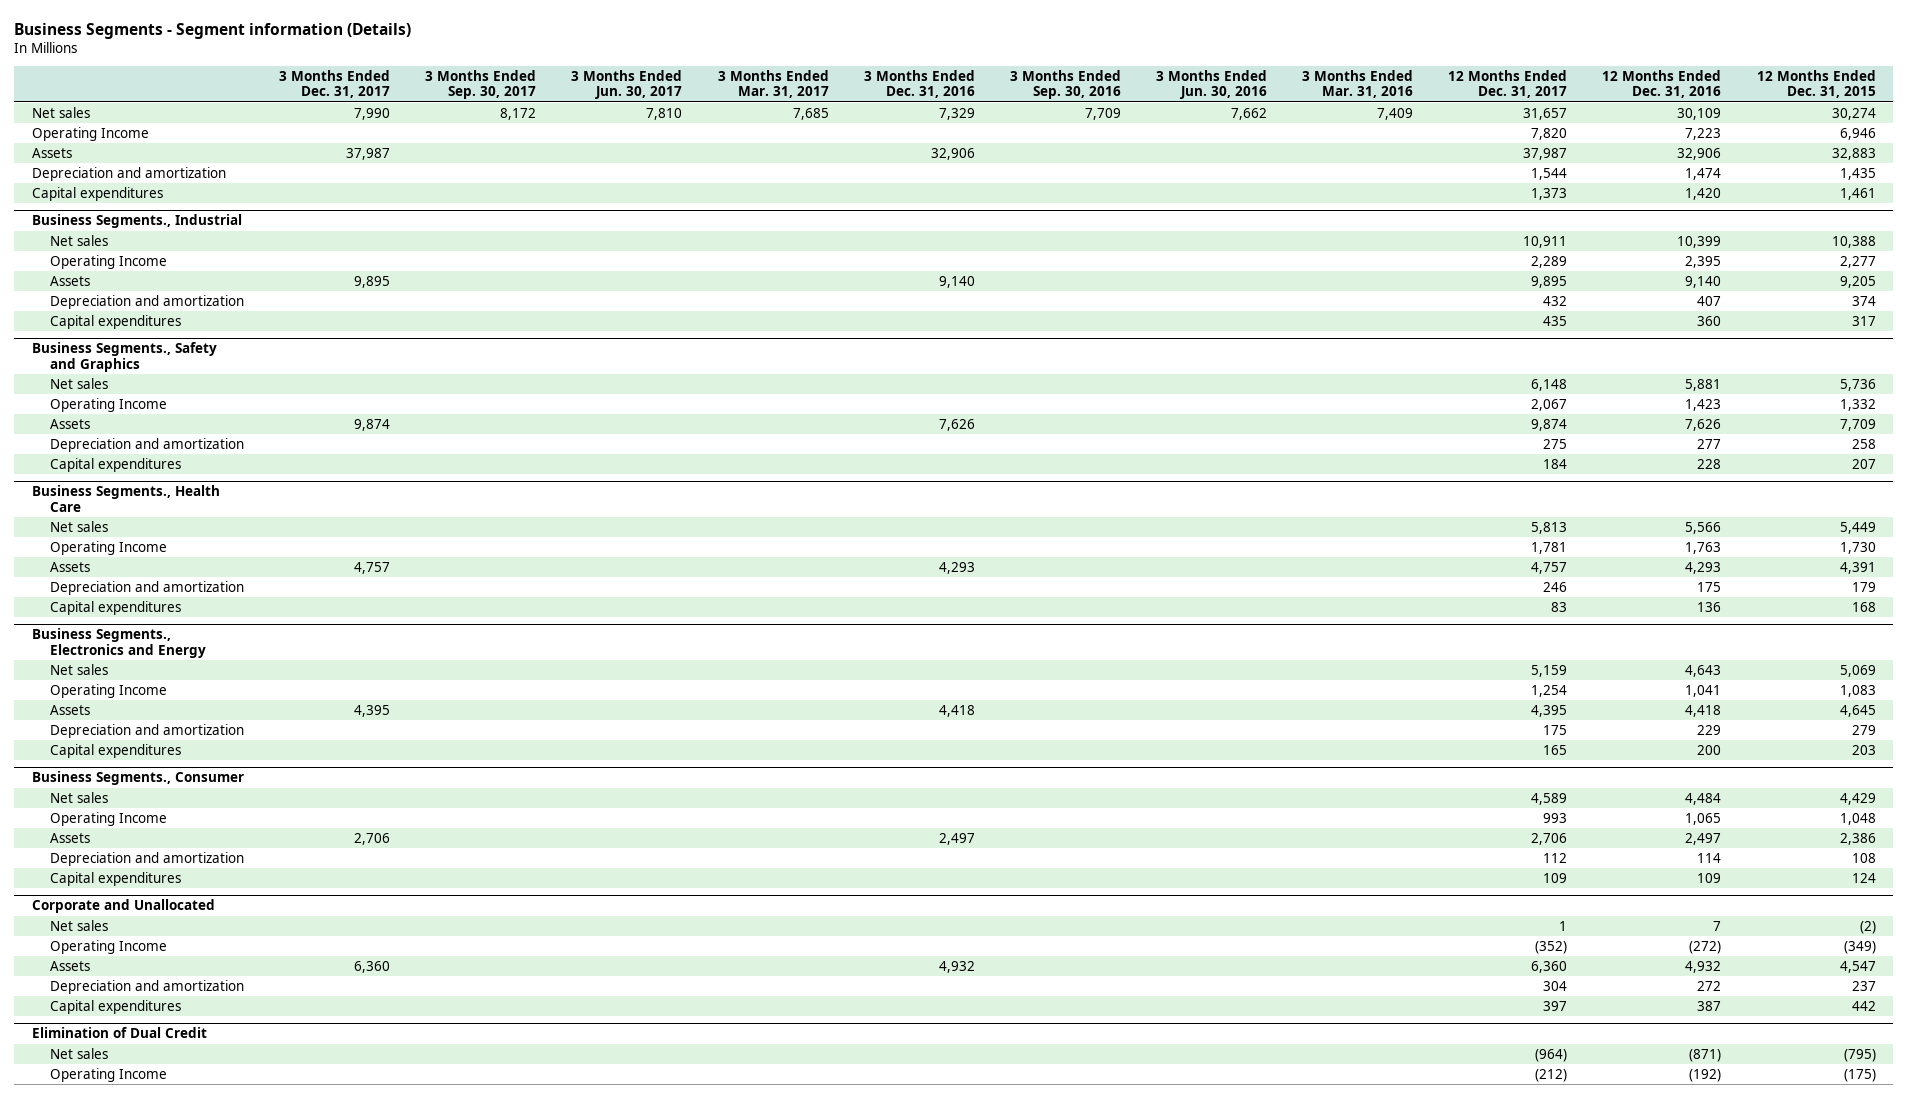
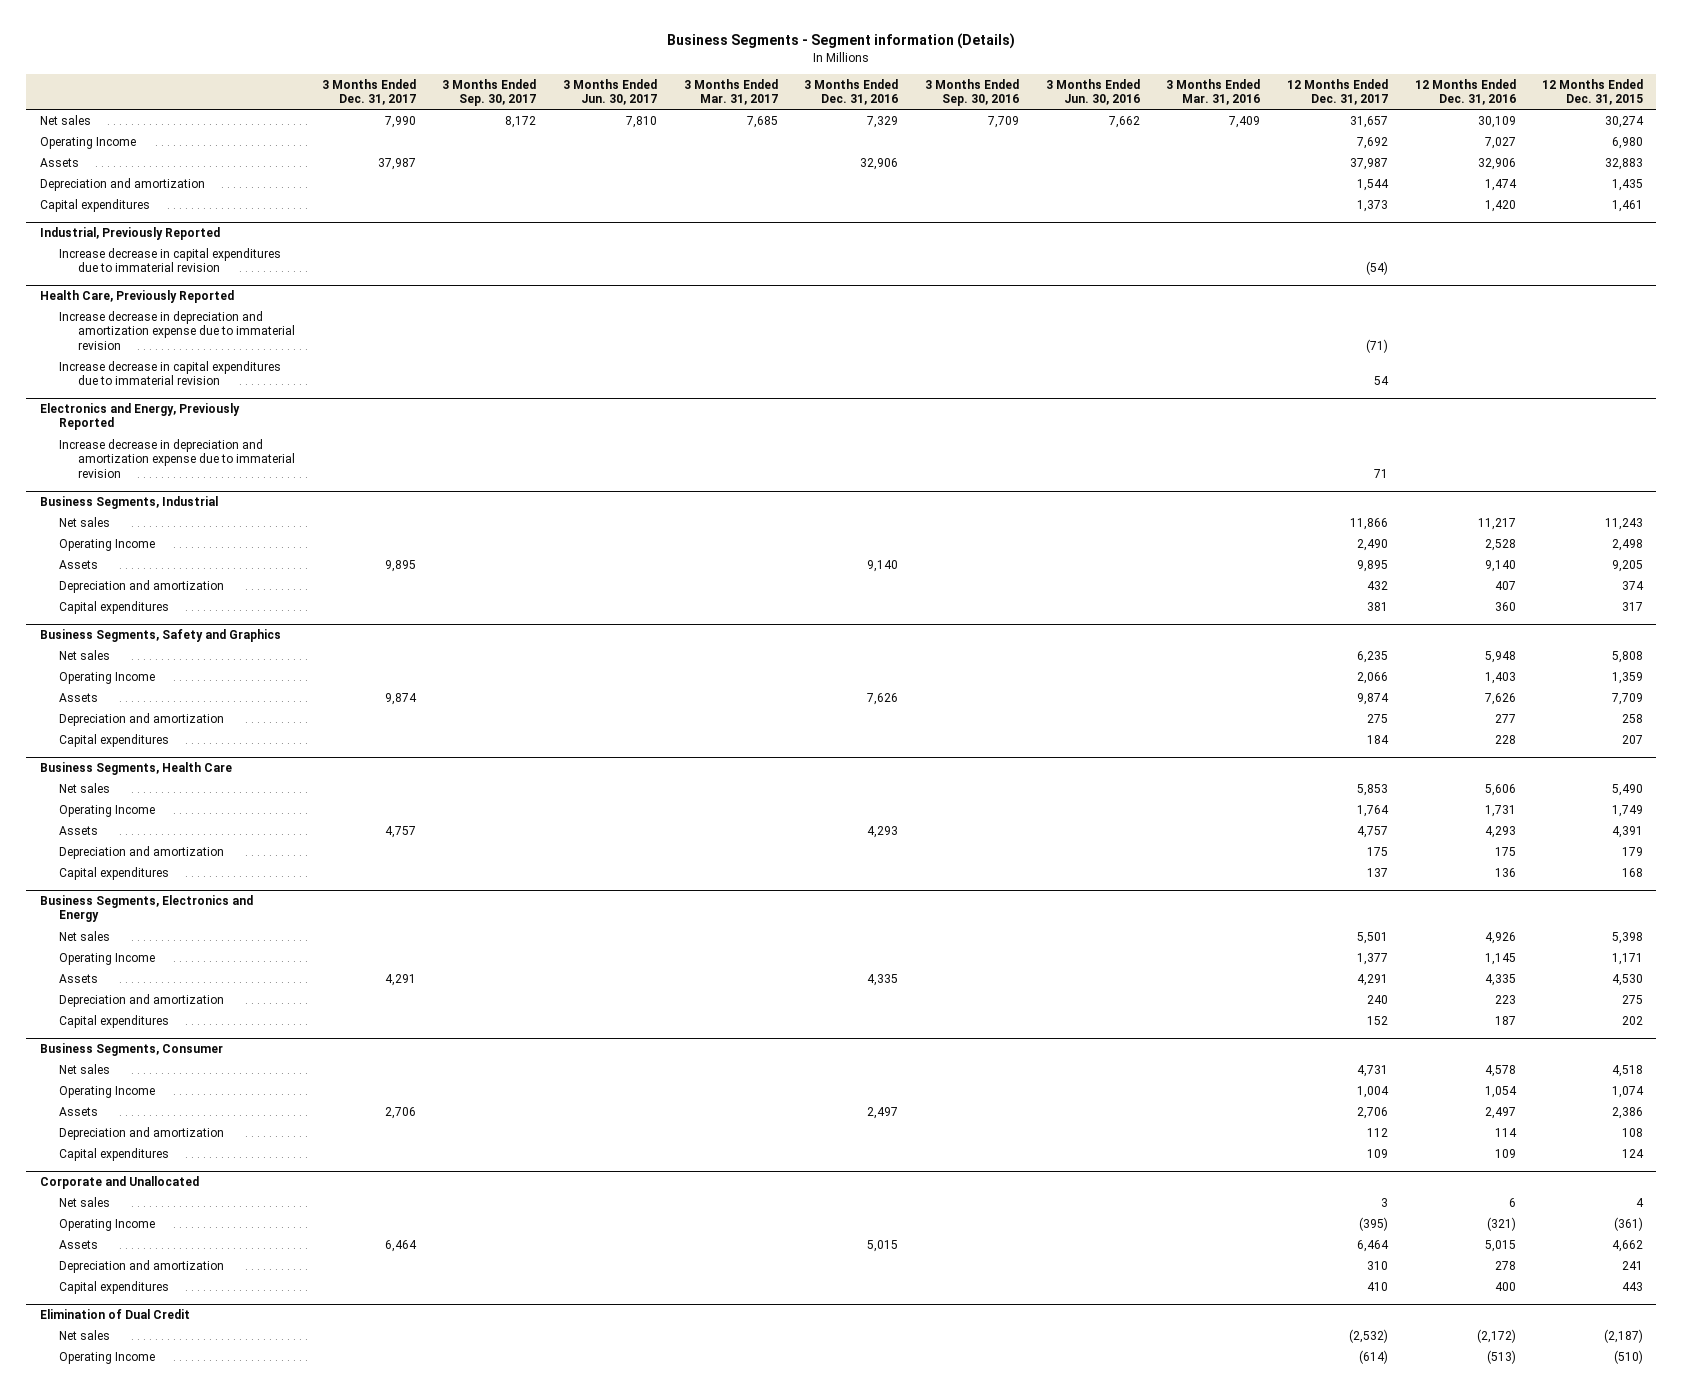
[1531,127,1568,140] 7,820 -> [1356,136,1388,149] 7,692
[1685,127,1722,140] 7,223 -> [1484,136,1516,149] 7,027
[1839,127,1876,140] 6,946 -> [1612,136,1644,149] 6,980
none -> [39,227,220,241] Industrial, Previously Reported
none -> [58,247,281,273] Increase decrease in capital expenditures due to immaterial revision
none -> [39,290,234,304] Health Care, Previously Reported
none -> [58,310,296,350] Increase decrease in depreciation and amortization expense due to immaterial revision
none -> [58,360,281,386] Increase decrease in capital expenditures due to immaterial revision
none -> [39,403,240,431] Electronics and Energy, Previously Reported
none -> [58,438,296,478] Increase decrease in depreciation and amortization expense due to immaterial revision
[31,214,242,229] Business Segments., Industrial -> [39,496,218,510] Business Segments, Industrial
[1523,235,1568,248] 10,911 -> [1349,517,1388,530] 11,866
[1677,235,1722,248] 10,399 -> [1477,517,1516,530] 11,217
[1831,235,1876,248] 10,388 -> [1605,517,1644,530] 11,243
[1531,255,1568,268] 2,289 -> [1356,538,1388,551] 2,490
[1685,255,1722,268] 2,395 -> [1484,538,1516,551] 2,528
[1839,255,1876,268] 2,277 -> [1612,538,1644,551] 2,498
[1543,315,1568,326] 435 -> [1366,601,1388,611] 381
[31,342,217,372] Business Segments., Safety and Graphics -> [39,629,281,643] Business Segments, Safety and Graphics
[1531,378,1568,391] 6,148 -> [1356,650,1388,663] 6,235
[1685,378,1722,391] 5,881 -> [1484,650,1516,663] 5,948
[1839,378,1876,391] 5,736 -> [1612,650,1644,663] 5,808
[1531,398,1568,411] 2,067 -> [1356,671,1388,684] 2,066
[1685,398,1722,411] 1,423 -> [1484,671,1516,684] 1,403
[1839,398,1876,411] 1,332 -> [1612,671,1644,684] 1,359
[31,485,220,512] Business Segments., Health Care -> [39,762,232,776] Business Segments, Health Care
[1531,521,1568,534] 5,813 -> [1356,783,1388,796] 5,853
[1685,521,1722,534] 5,566 -> [1484,783,1516,796] 5,606
[1839,521,1876,534] 5,449 -> [1612,783,1644,796] 5,490
[1531,541,1568,554] 1,781 -> [1356,804,1389,817] 1,764
[1685,541,1722,554] 1,763 -> [1484,804,1516,817] 1,731
[1839,541,1876,554] 1,730 -> [1612,804,1644,817] 1,749
[1543,581,1568,592] 246 -> [1366,846,1388,856] 175
[1551,601,1568,612] 83 -> [1366,867,1388,877] 137
[31,628,206,658] Business Segments., Electronics and Energy -> [39,895,253,923] Business Segments, Electronics and Energy
[1531,664,1568,677] 5,159 -> [1356,931,1388,944] 5,501
[1685,664,1722,677] 4,643 -> [1484,931,1516,944] 4,926
[1839,664,1876,677] 5,069 -> [1612,931,1644,944] 5,398
[1531,684,1568,697] 1,254 -> [1356,952,1388,965] 1,377
[1685,684,1722,697] 1,041 -> [1484,952,1516,965] 1,145
[1839,684,1876,697] 1,083 -> [1612,952,1644,965] 1,171
[354,704,391,717] 4,395 -> [384,973,416,986] 4,291
[938,704,975,717] 4,418 -> [867,973,899,986] 4,335
[1531,704,1568,717] 4,395 -> [1356,973,1388,986] 4,291
[1685,704,1722,717] 4,418 -> [1484,973,1516,986] 4,335
[1839,704,1876,717] 4,645 -> [1612,973,1644,986] 4,530
[1543,724,1568,735] 175 -> [1366,994,1388,1004] 240
[1697,724,1722,735] 229 -> [1494,994,1516,1004] 223
[1851,724,1876,735] 279 -> [1622,994,1644,1004] 275
[1543,744,1568,755] 165 -> [1366,1015,1388,1025] 152
[1697,744,1722,755] 200 -> [1494,1015,1516,1025] 187
[1851,744,1876,755] 203 -> [1622,1015,1644,1025] 202
[31,771,244,786] Business Segments., Consumer -> [39,1043,223,1057] Business Segments, Consumer
[1531,792,1568,805] 4,589 -> [1356,1064,1388,1077] 4,731
[1685,792,1722,805] 4,484 -> [1484,1064,1516,1077] 4,578
[1839,792,1876,805] 4,429 -> [1612,1064,1644,1077] 4,518
[1543,812,1568,823] 993 -> [1356,1085,1389,1098] 1,004
[1685,812,1722,825] 1,065 -> [1484,1085,1517,1098] 1,054
[1839,812,1876,825] 1,048 -> [1612,1085,1645,1098] 1,074
[1559,920,1568,931] 1 -> [1380,1197,1388,1207] 3
[1713,920,1722,931] 7 -> [1508,1197,1516,1207] 6
[1859,920,1876,934] (2) -> [1636,1197,1645,1207] 4
[1535,940,1568,954] (352) -> [1358,1216,1388,1231] (395)
[1689,940,1722,954] (272) -> [1486,1216,1516,1231] (321)
[1843,940,1876,954] (349) -> [1614,1216,1644,1231] (361)
[354,960,391,973] 6,360 -> [384,1239,417,1252] 6,464
[938,960,975,973] 4,932 -> [867,1239,899,1252] 5,015
[1531,960,1568,973] 6,360 -> [1356,1239,1389,1252] 6,464
[1685,960,1722,973] 4,932 -> [1484,1239,1516,1252] 5,015
[1839,960,1876,973] 4,547 -> [1612,1239,1644,1252] 4,662
[1543,980,1568,991] 304 -> [1366,1260,1388,1270] 310
[1697,980,1722,991] 272 -> [1494,1260,1516,1270] 278
[1851,980,1876,991] 237 -> [1622,1260,1644,1270] 241
[1543,1000,1568,1011] 397 -> [1366,1281,1388,1291] 410
[1697,1000,1722,1011] 387 -> [1494,1281,1516,1291] 400
[1851,1000,1876,1011] 442 -> [1622,1281,1644,1291] 443
[1535,1048,1568,1062] (964) -> [1348,1328,1388,1343] (2,532)
[1689,1048,1722,1062] (871) -> [1476,1328,1516,1343] (2,172)
[1843,1048,1876,1062] (795) -> [1604,1328,1644,1343] (2,187)
[1535,1068,1568,1082] (212) -> [1358,1349,1388,1364] (614)
[1689,1068,1722,1082] (192) -> [1486,1349,1516,1364] (513)
[1843,1068,1876,1082] (175) -> [1614,1349,1644,1364] (510)

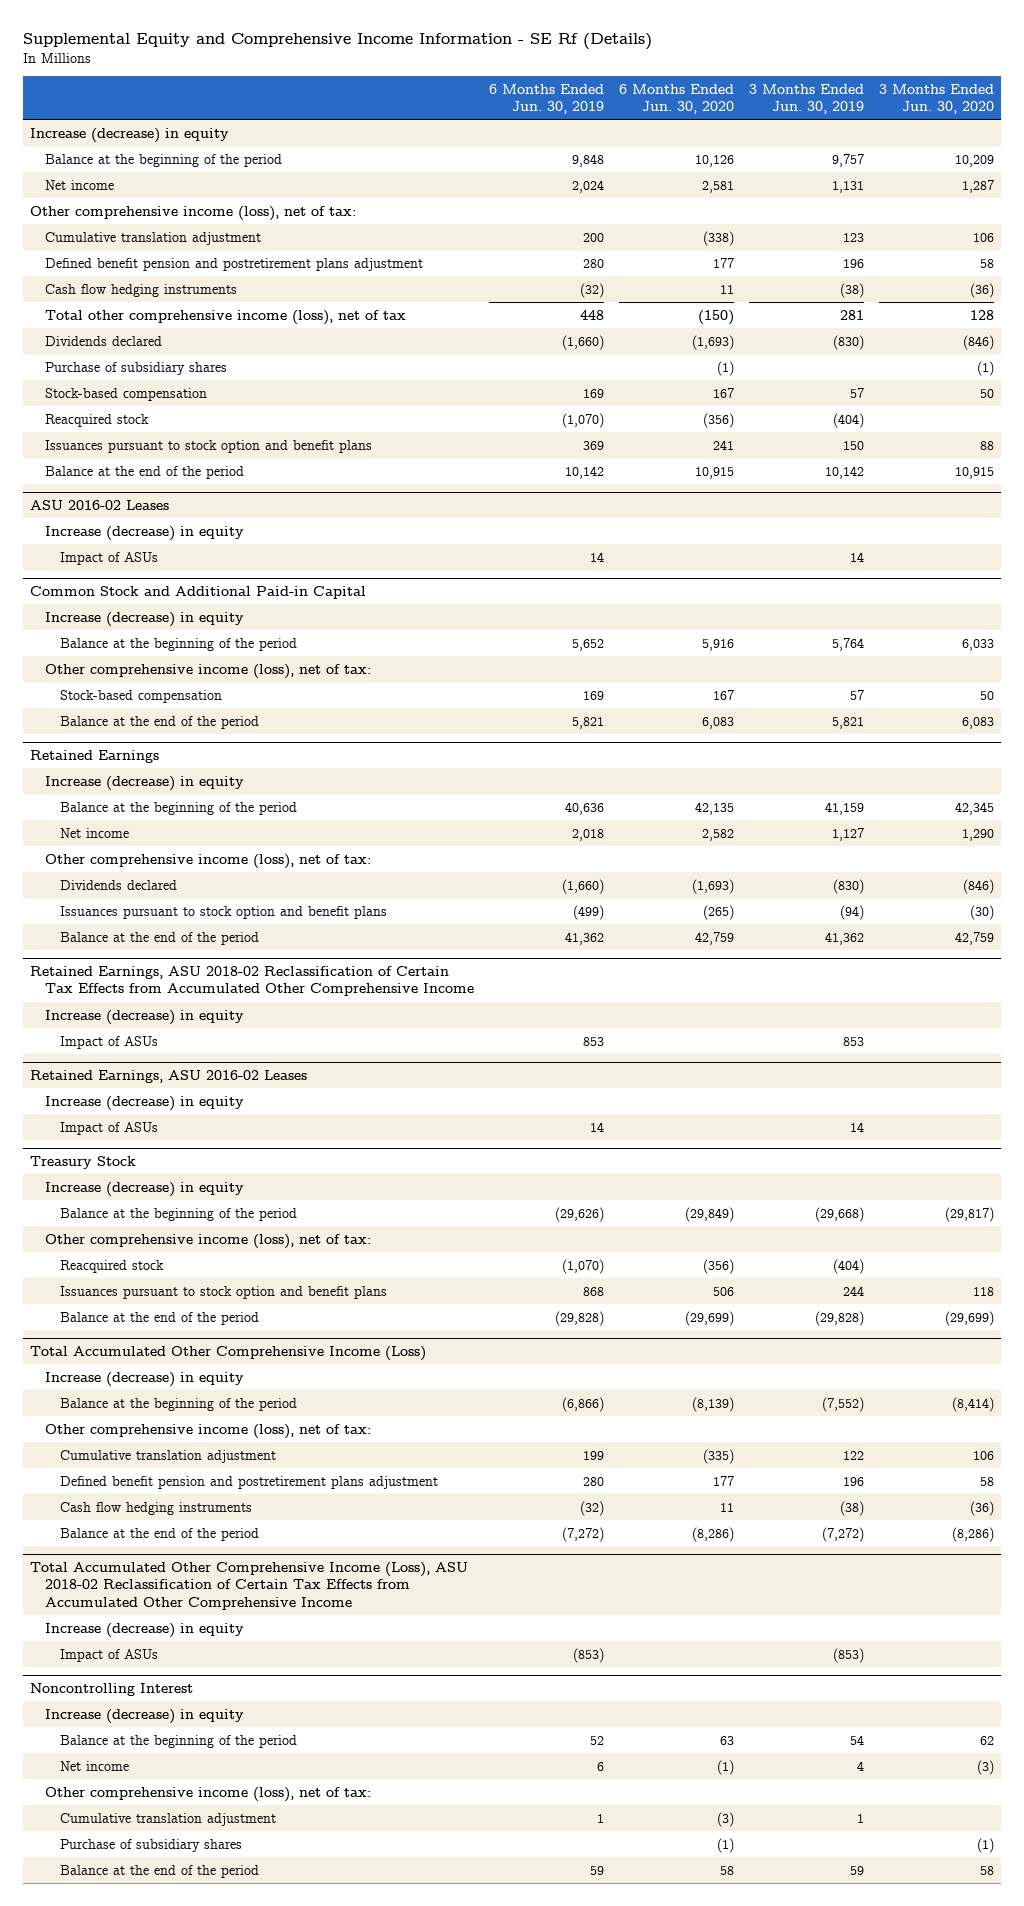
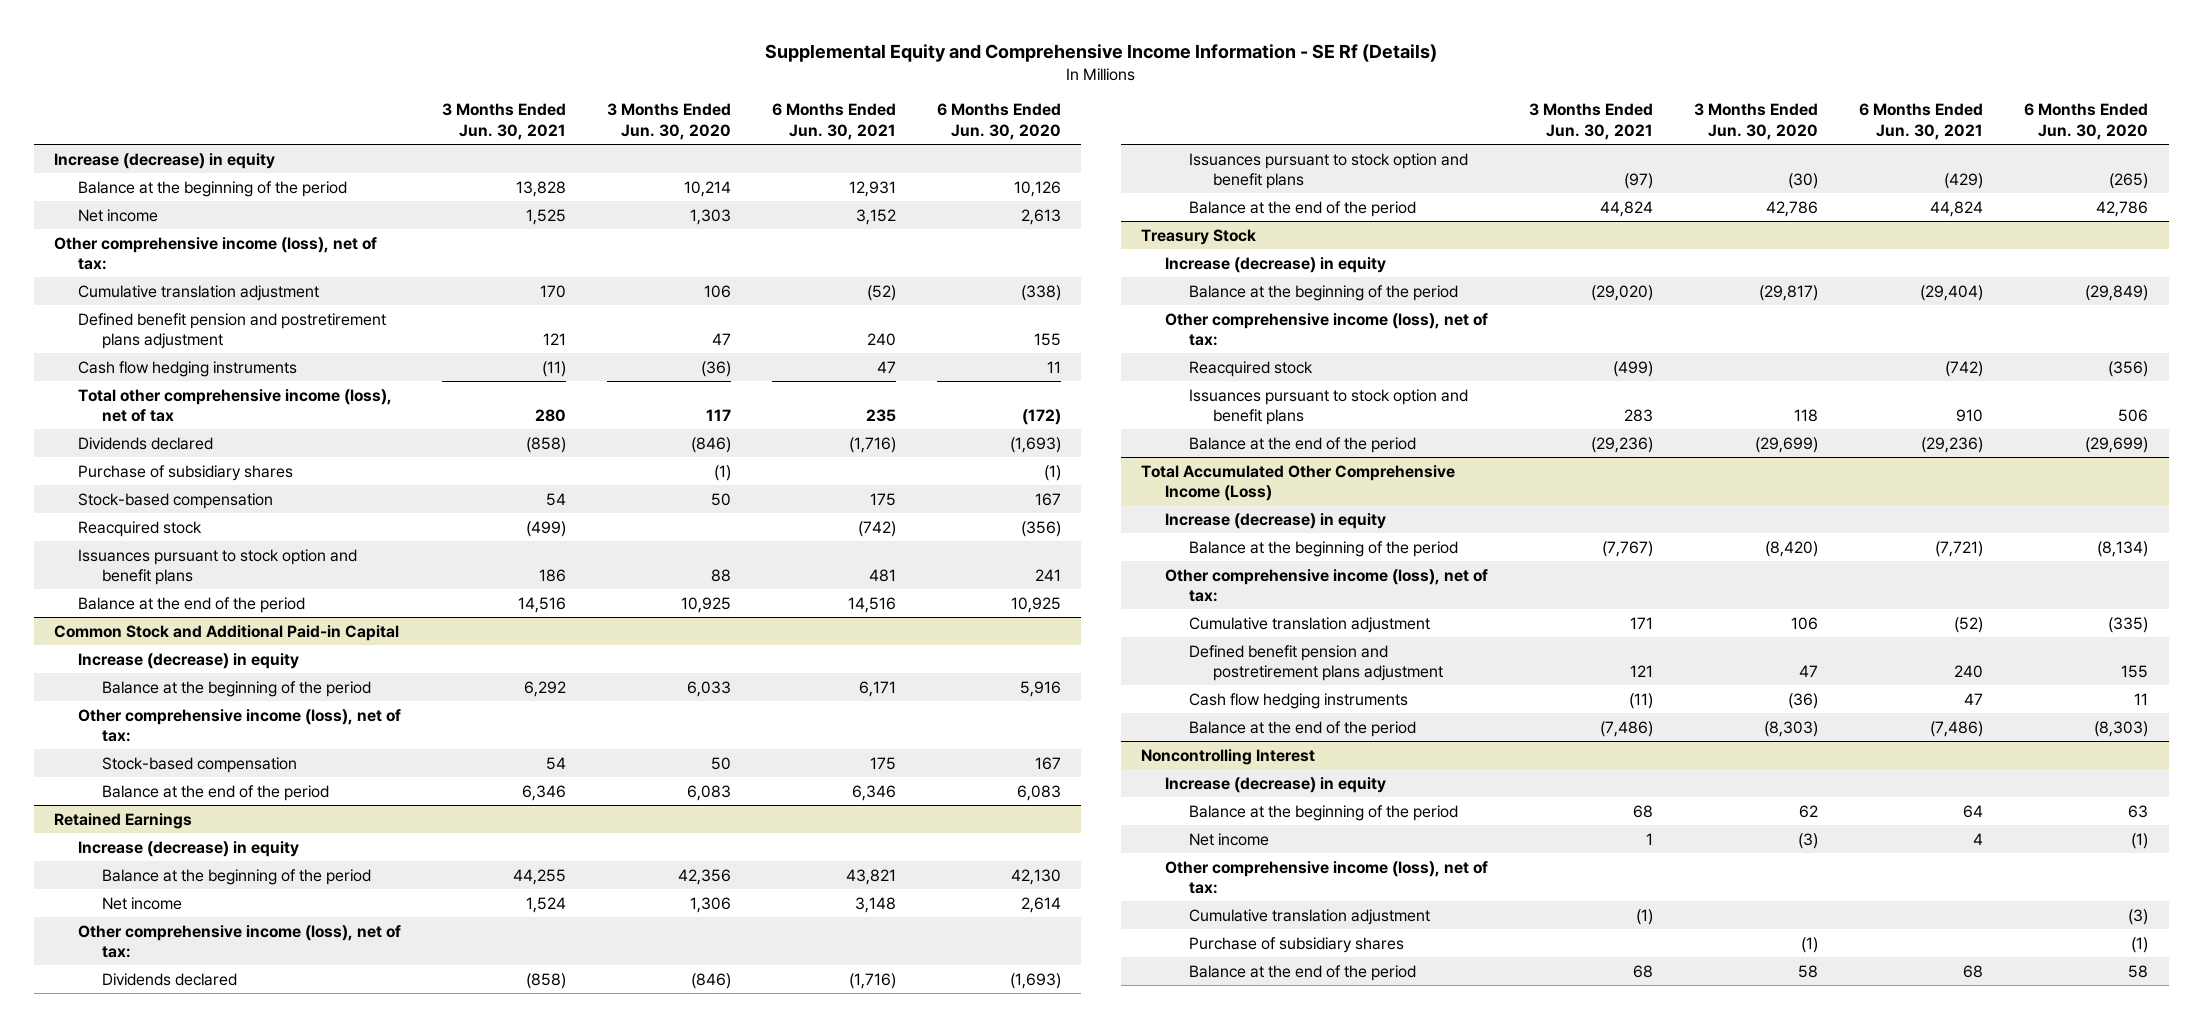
[489,83,605,115] 6 Months Ended Jun. 30, 2019 -> none
[749,83,865,115] 3 Months Ended Jun. 30, 2019 -> none
none -> [441,103,566,140] 3 Months Ended Jun. 30, 2021
none -> [771,103,896,140] 6 Months Ended Jun. 30, 2021
[955,154,995,167] 10,209 -> [683,180,731,197] 10,214
[702,180,735,193] 2,581 -> [1020,208,1061,225] 2,613
[962,179,995,193] 1,287 -> [689,208,731,225] 1,303
[713,257,735,268] 177 -> [1033,333,1061,347] 155
[980,258,995,268] 58 -> [711,333,731,346] 47
[698,309,735,325] (150) -> [1021,409,1061,426] (172)
[970,309,995,320] 128 -> [705,409,731,422] 117
[30,500,170,511] ASU 2016-02 Leases -> none
[45,525,245,541] Increase (decrease) in equity -> none
[60,551,159,565] Impact of ASUs -> none
[695,466,735,479] 10,915 -> [1010,596,1061,613] 10,925
[955,466,995,479] 10,915 -> [680,596,731,613] 10,925
[695,801,735,815] 42,135 -> [1010,868,1061,885] 42,130
[955,801,995,815] 42,345 -> [677,868,731,885] 42,356
[702,828,735,841] 2,582 -> [1020,896,1061,913] 2,614
[962,828,995,841] 1,290 -> [689,896,731,913] 1,306
[30,966,475,997] Retained Earnings, ASU 2018-02 Reclassification of Certain Tax Effects from Accumulated Other Comprehensive Income -> none
[45,1009,245,1025] Increase (decrease) in equity -> none
[60,1035,159,1049] Impact of ASUs -> none
[30,1070,308,1084] Retained Earnings, ASU 2016-02 Leases -> none
[45,1095,245,1111] Increase (decrease) in equity -> none
[60,1121,159,1135] Impact of ASUs -> none
[695,931,735,945] 42,759 -> [2096,200,2149,217] 42,786
[955,931,995,945] 42,759 -> [1766,200,1819,217] 42,786
[692,1396,735,1412] (8,139) -> [2097,540,2149,557] (8,134)
[952,1396,995,1412] (8,414) -> [1765,540,1819,557] (8,420)
[713,1475,735,1486] 177 -> [2121,665,2149,679] 155
[980,1476,995,1486] 58 -> [1799,665,1819,678] 47
[30,1562,469,1610] Total Accumulated Other Comprehensive Income (Loss), ASU 2018-02 Reclassification of Certain Tax Effects from Accumulated Other Comprehensive Income -> none
[45,1622,245,1638] Increase (decrease) in equity -> none
[60,1648,159,1662] Impact of ASUs -> none
[692,1526,735,1542] (8,286) -> [2094,720,2149,737] (8,303)
[952,1526,995,1542] (8,286) -> [1764,720,1819,737] (8,303)

